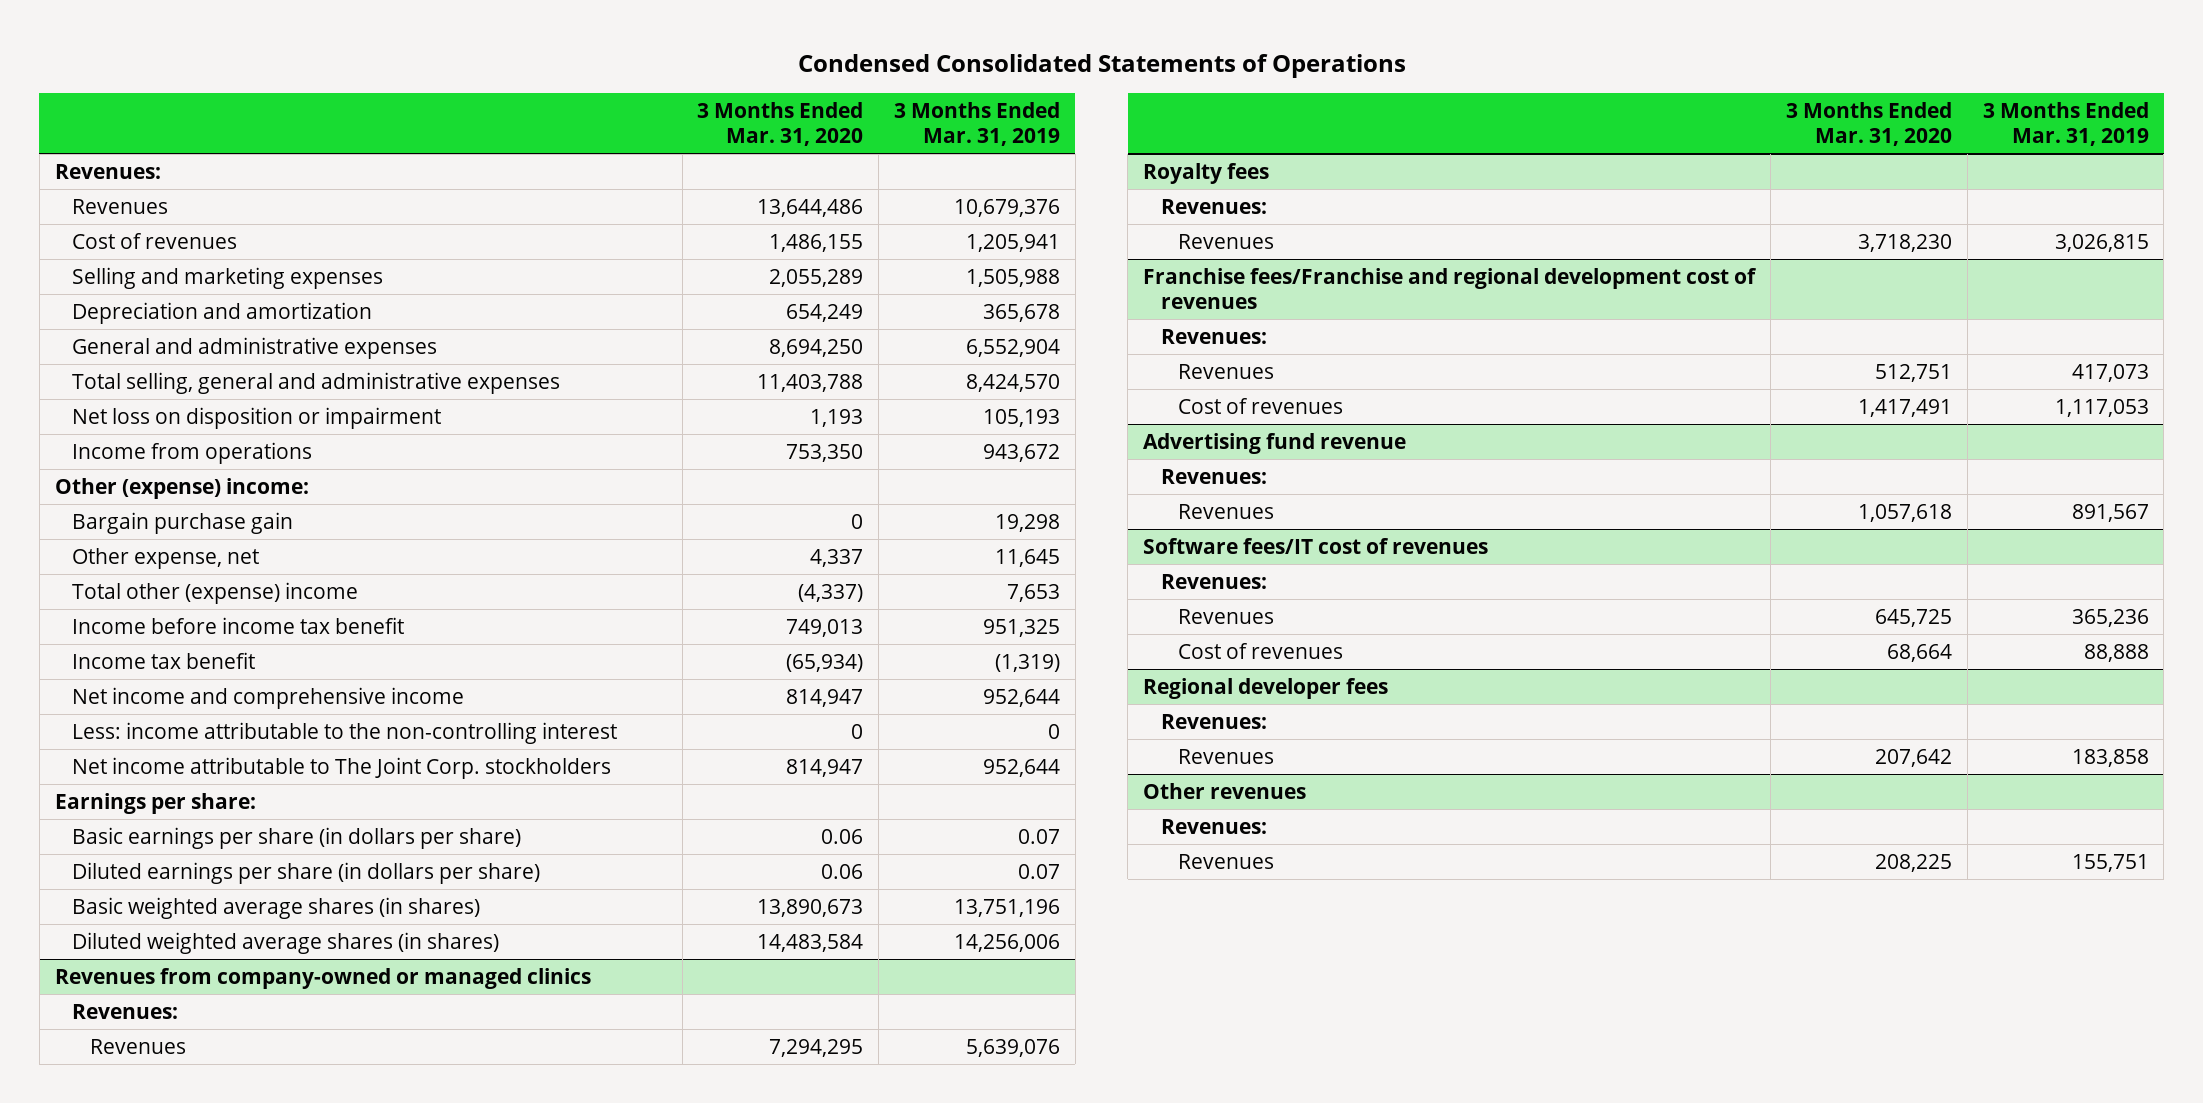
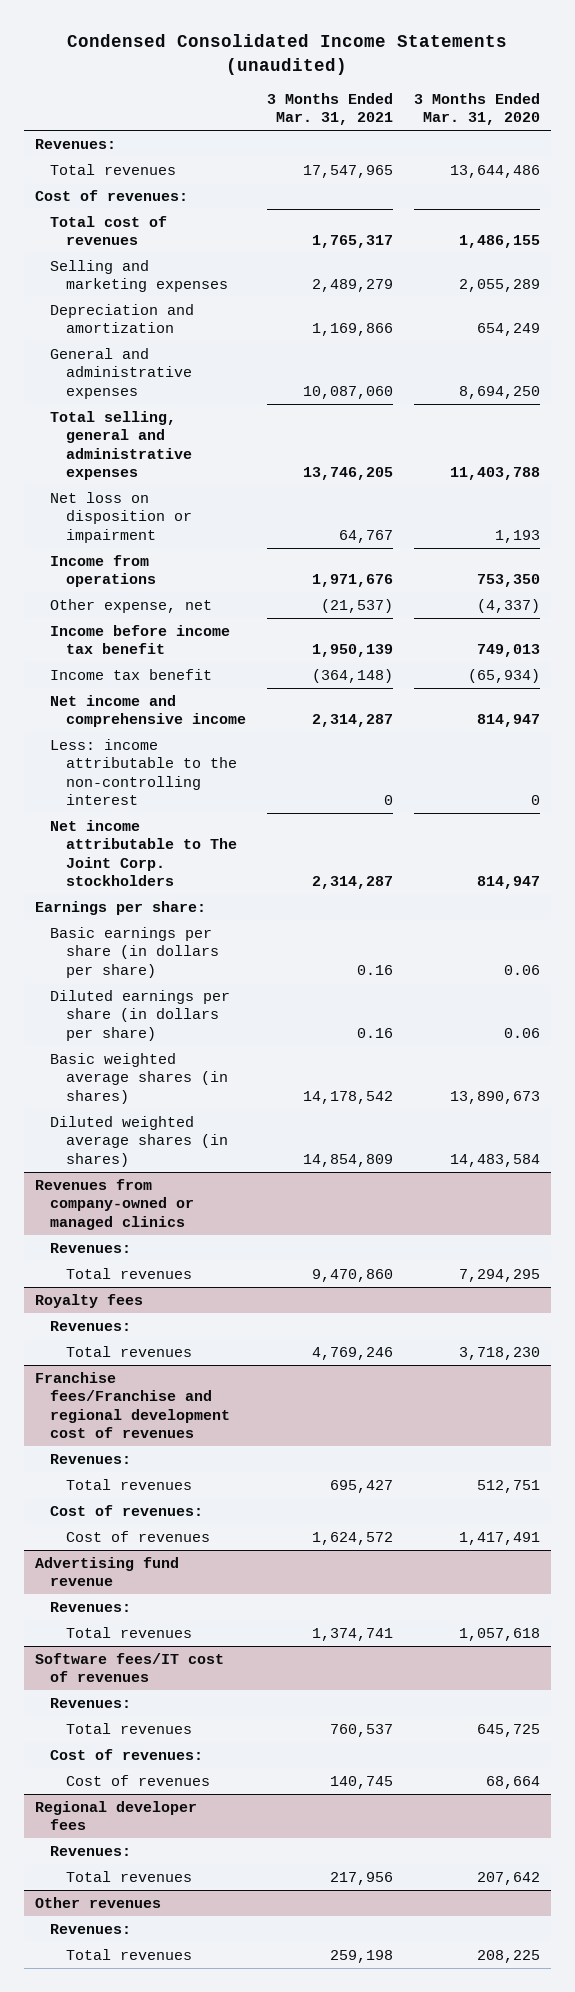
[797,54,1406,79] Condensed Consolidated Statements of Operations -> [67,34,508,75] Condensed Consolidated Income Statements (unaudited)
[893,102,1060,147] 3 Months Ended Mar. 31, 2019 -> none
none -> [266,92,393,126] 3 Months Ended Mar. 31, 2021
[72,199,169,215] Revenues -> [50,163,177,175] Total revenues
none -> [34,189,188,201] Cost of revenues:
[72,233,238,250] Cost of revenues -> [50,215,168,246] Total cost of revenues
[54,478,309,500] Other (expense) income: -> none
[72,512,294,535] Bargain purchase gain -> none
[72,582,359,605] Total other (expense) income -> none
[810,549,864,568] 4,337 -> [477,598,541,613] (4,337)
[89,1039,186,1055] Revenues -> [65,1267,192,1279] Total revenues
[1178,234,1275,250] Revenues -> [65,1345,192,1357] Total revenues
[1178,364,1275,380] Revenues -> [65,1478,192,1490] Total revenues
none -> [50,1504,204,1516] Cost of revenues:
[1178,504,1275,520] Revenues -> [65,1626,192,1638] Total revenues
[1178,609,1275,625] Revenues -> [65,1722,192,1734] Total revenues
none -> [50,1748,204,1760] Cost of revenues:
[1178,749,1275,765] Revenues -> [65,1870,192,1882] Total revenues
[1178,854,1275,870] Revenues -> [65,1948,192,1960] Total revenues

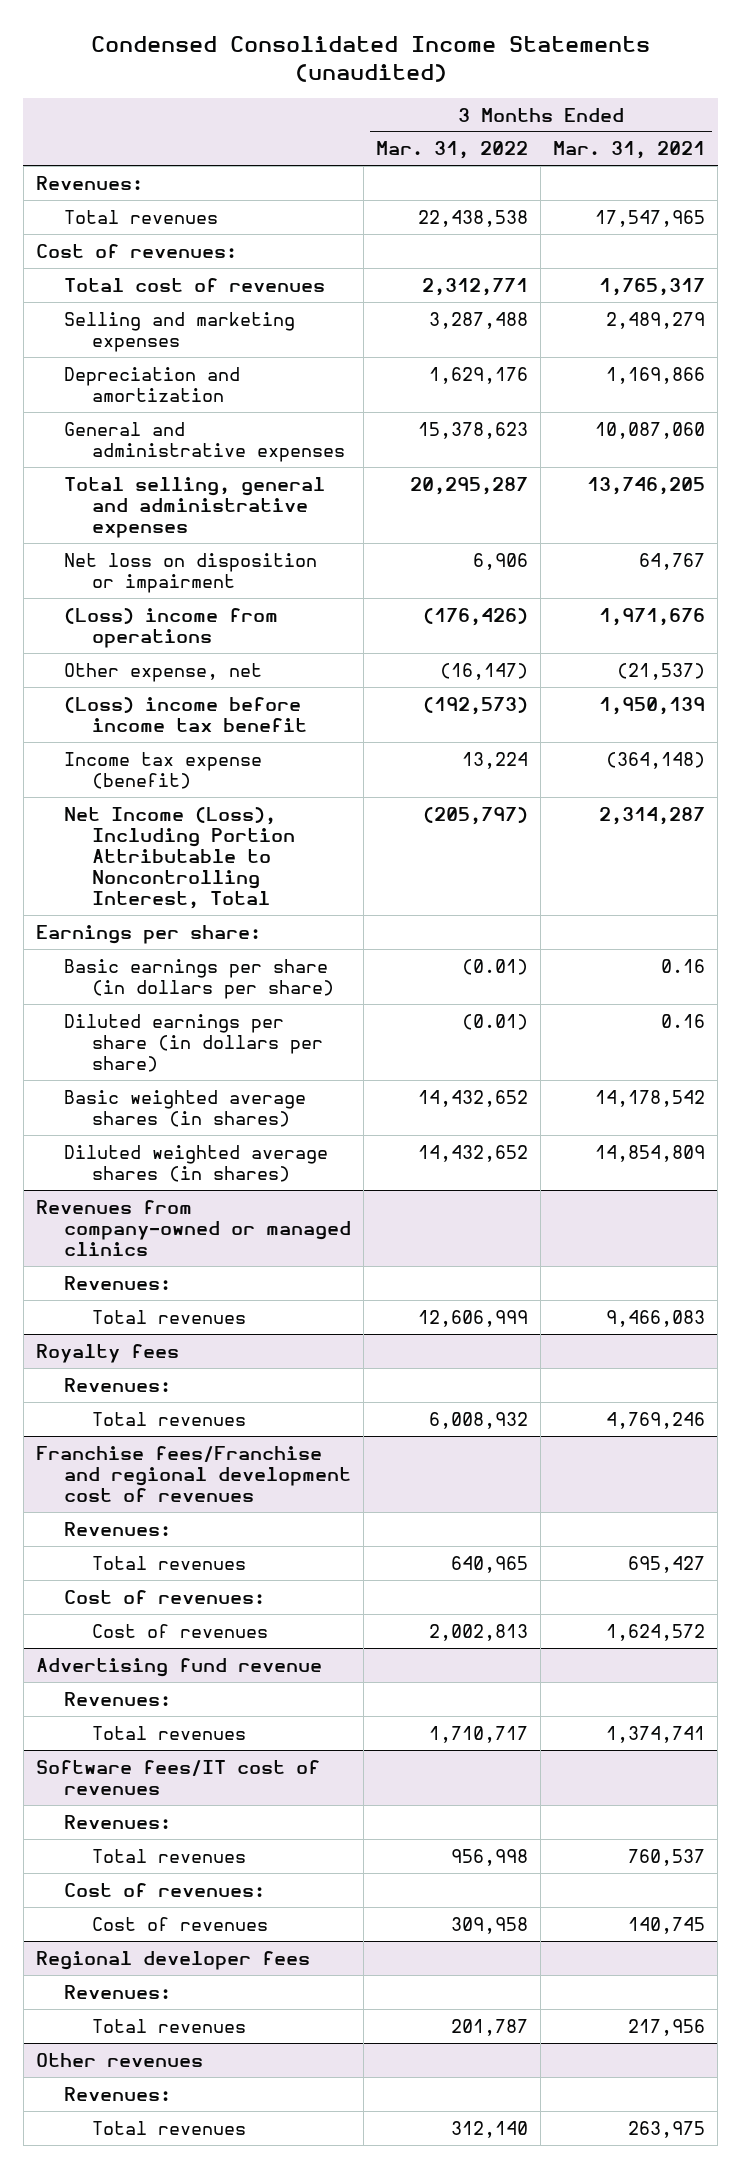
[414,92,541,126] 3 Months Ended Mar. 31, 2020 -> none
none -> [376,141,529,160] Mar. 31, 2022
[50,554,156,588] Income from operations -> [64,607,279,648] (Loss) income from operations
[50,738,237,806] Less: income attributable to the non-controlling interest -> none
[50,819,237,887] Net income attributable to The Joint Corp. stockholders -> none
[50,624,231,655] Income before income tax benefit -> [64,696,308,732] (Loss) income before income tax benefit
[50,668,213,680] Income tax benefit -> [64,751,263,789] Income tax expense (benefit)
[50,694,246,728] Net income and comprehensive income -> [64,806,296,910] Net Income (Loss), Including Portion Attributable to Noncontrolling Interest, Total
[311,1268,393,1282] 9,470,860 -> [606,1309,706,1327] 9,466,083
[329,1949,393,1963] 259,198 -> [628,2120,706,2138] 263,975

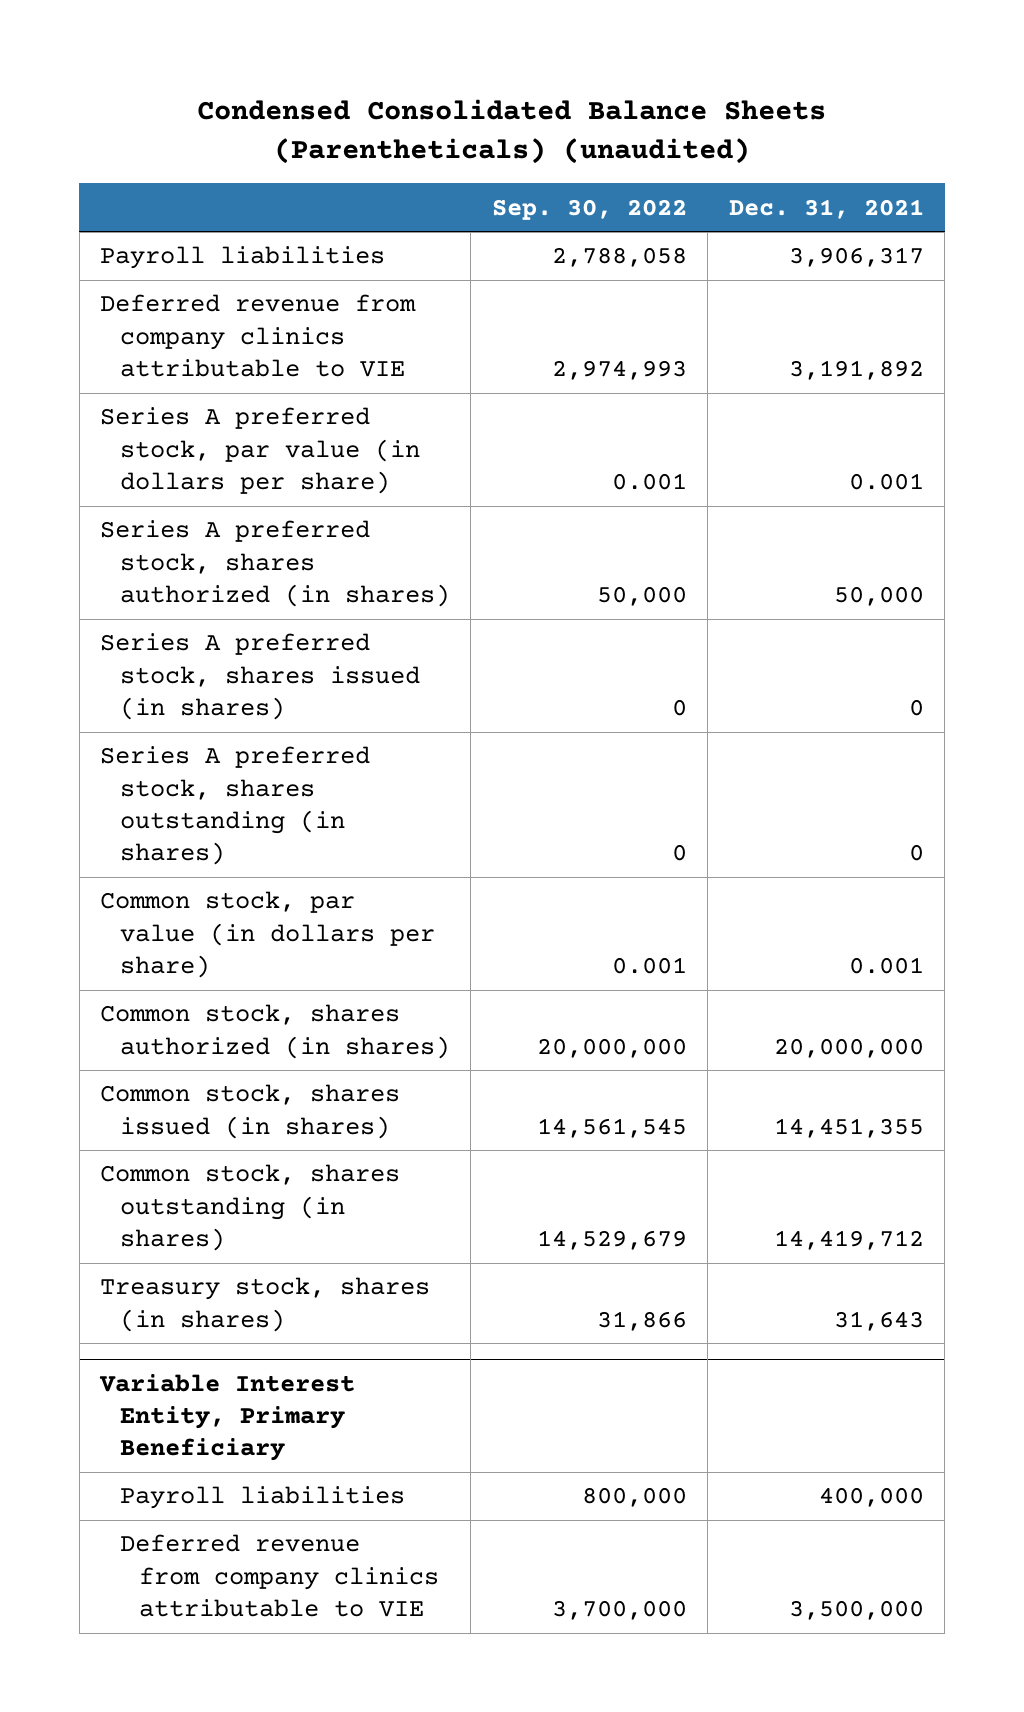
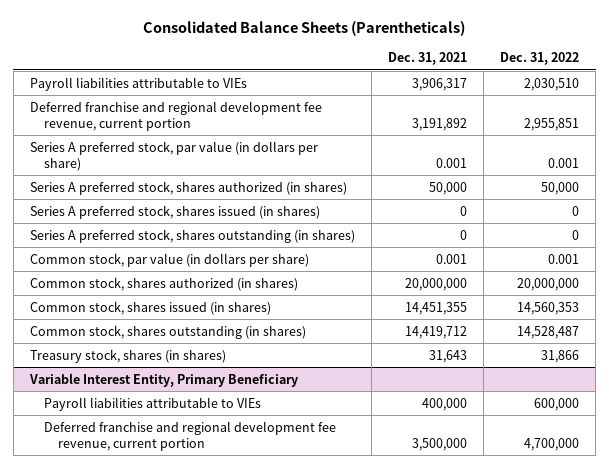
[196,98,826,164] Condensed Consolidated Balance Sheets (Parentheticals) (unaudited) -> [143,20,466,36] Consolidated Balance Sheets (Parentheticals)
[491,198,687,220] Sep. 30, 2022 -> none
none -> [499,52,579,66] Dec. 31, 2022
[100,246,386,270] Payroll liabilities -> [29,76,247,91] Payroll liabilities attributable to VIEs
[100,294,417,378] Deferred revenue from company clinics attributable to VIE -> [29,100,322,131] Deferred franchise and regional development fee revenue, current portion
[119,1486,405,1510] Payroll liabilities -> [43,396,261,411] Payroll liabilities attributable to VIEs
[119,1534,440,1618] Deferred revenue from company clinics attributable to VIE -> [43,420,336,451] Deferred franchise and regional development fee revenue, current portion

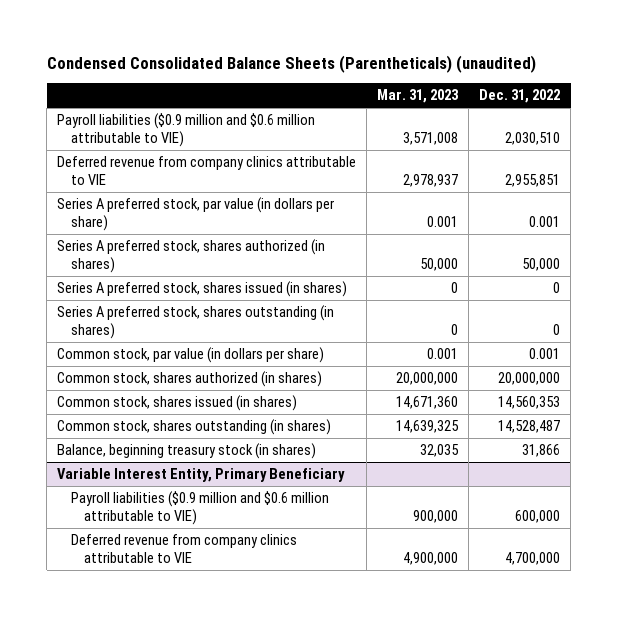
[143,20,466,36] Consolidated Balance Sheets (Parentheticals) -> [46,54,536,73] Condensed Consolidated Balance Sheets (Parentheticals) (unaudited)
[387,52,467,66] Dec. 31, 2021 -> none
none -> [377,89,460,104] Mar. 31, 2023
[29,76,247,91] Payroll liabilities attributable to VIEs -> [57,113,316,148] Payroll liabilities ($0.9 million and $0.6 million attributable to VIE)
[29,100,322,131] Deferred franchise and regional development fee revenue, current portion -> [57,156,357,186] Deferred revenue from company clinics attributable to VIE
[29,348,226,363] Treasury stock, shares (in shares) -> [57,443,317,460] Balance, beginning treasury stock (in shares)
[43,396,261,411] Payroll liabilities attributable to VIEs -> [70,491,329,526] Payroll liabilities ($0.9 million and $0.6 million attributable to VIE)
[43,420,336,451] Deferred franchise and regional development fee revenue, current portion -> [70,534,297,564] Deferred revenue from company clinics attributable to VIE

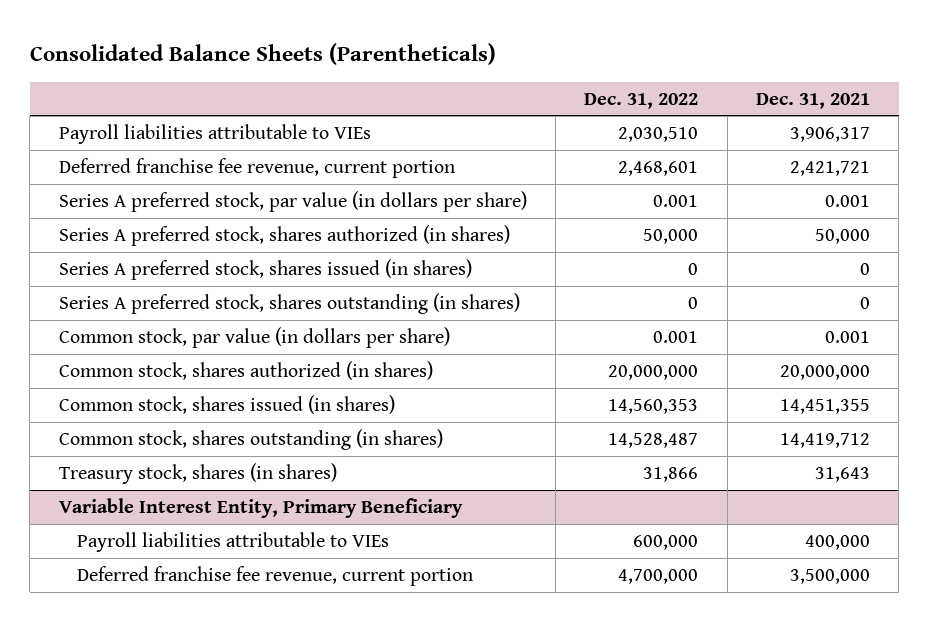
[46,54,536,73] Condensed Consolidated Balance Sheets (Parentheticals) (unaudited) -> [29,43,496,66] Consolidated Balance Sheets (Parentheticals)
[377,89,460,104] Mar. 31, 2023 -> none
none -> [756,92,871,109] Dec. 31, 2021
[57,156,357,186] Deferred revenue from company clinics attributable to VIE -> none
[57,113,316,148] Payroll liabilities ($0.9 million and $0.6 million attributable to VIE) -> [58,124,371,145] Payroll liabilities attributable to VIEs
none -> [58,158,455,179] Deferred franchise fee revenue, current portion
[57,443,317,460] Balance, beginning treasury stock (in shares) -> [58,463,337,485] Treasury stock, shares (in shares)
[70,491,329,526] Payroll liabilities ($0.9 million and $0.6 million attributable to VIE) -> [76,532,389,553] Payroll liabilities attributable to VIEs
[70,534,297,564] Deferred revenue from company clinics attributable to VIE -> [76,566,473,587] Deferred franchise fee revenue, current portion

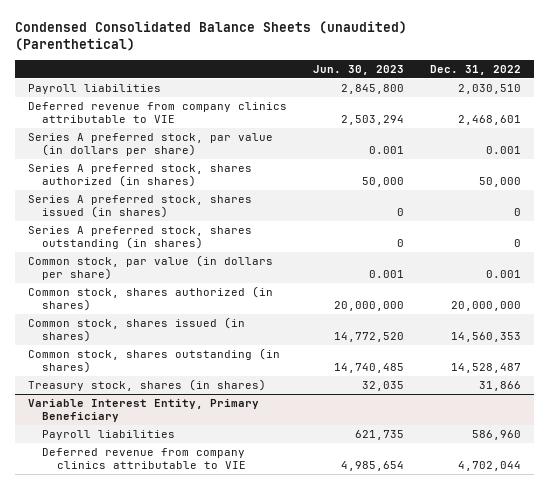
[29,43,496,66] Consolidated Balance Sheets (Parentheticals) -> [14,20,407,51] Condensed Consolidated Balance Sheets (unaudited) (Parenthetical)
[756,92,871,109] Dec. 31, 2021 -> none
none -> [312,64,404,75] Jun. 30, 2023
[58,124,371,145] Payroll liabilities attributable to VIEs -> [27,83,161,94] Payroll liabilities
[58,158,455,179] Deferred franchise fee revenue, current portion -> [27,101,287,123] Deferred revenue from company clinics attributable to VIE
[76,566,473,587] Deferred franchise fee revenue, current portion -> none
[76,532,389,553] Payroll liabilities attributable to VIEs -> [42,429,176,440] Payroll liabilities
[633,535,699,551] 600,000 -> [471,429,521,440] 586,960
none -> [42,447,247,469] Deferred revenue from company clinics attributable to VIE

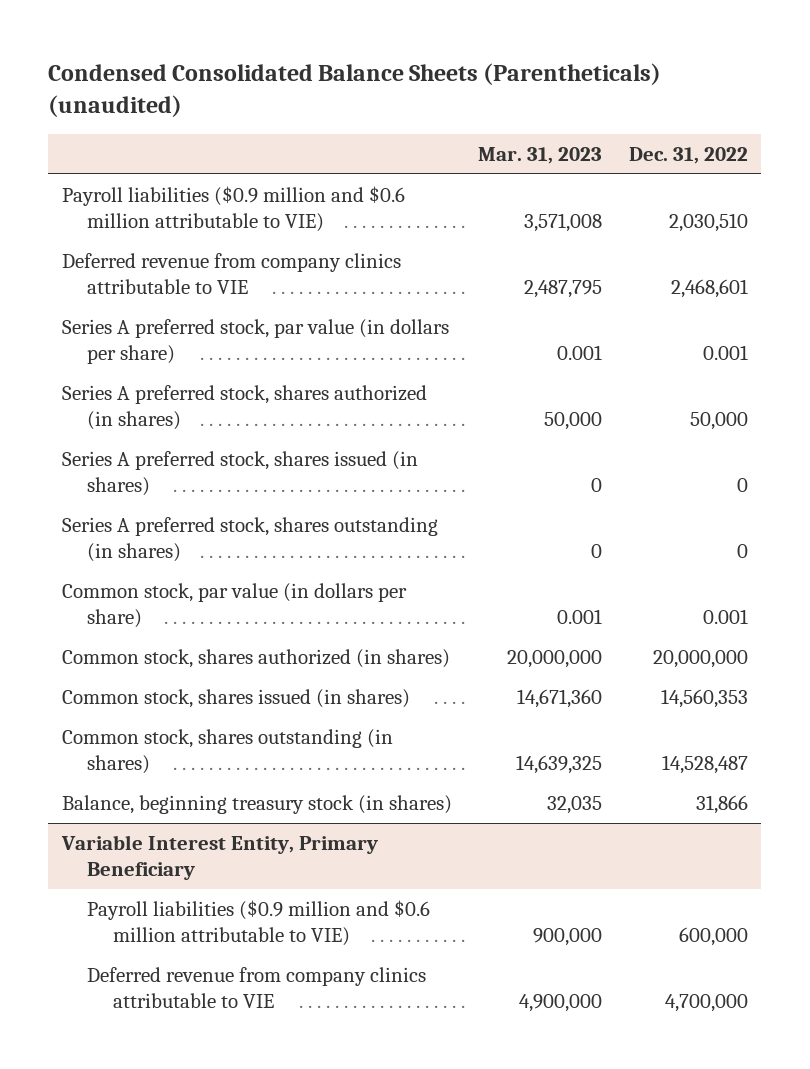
[14,20,407,51] Condensed Consolidated Balance Sheets (unaudited) (Parenthetical) -> [48,62,662,118] Condensed Consolidated Balance Sheets (Parentheticals) (unaudited)
[312,64,404,75] Jun. 30, 2023 -> none
none -> [478,146,603,164] Mar. 31, 2023
[27,83,161,94] Payroll liabilities -> [61,185,405,233] Payroll liabilities ($0.9 million and $0.6 million attributable to VIE)
[27,378,266,391] Treasury stock, shares (in shares) -> [61,794,452,814] Balance, beginning treasury stock (in shares)
[42,429,176,440] Payroll liabilities -> [87,899,431,947] Payroll liabilities ($0.9 million and $0.6 million attributable to VIE)
[471,429,521,440] 586,960 -> [678,927,748,947] 600,000
[457,460,521,471] 4,702,044 -> [664,994,748,1013] 4,700,000

